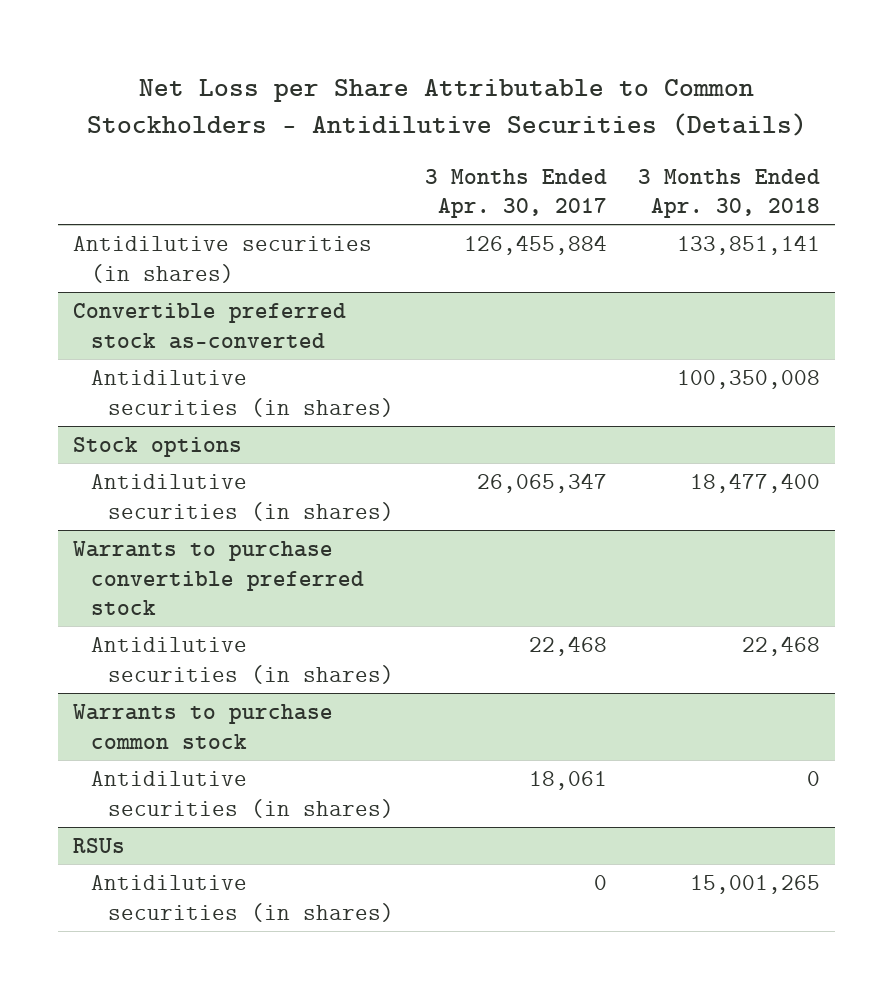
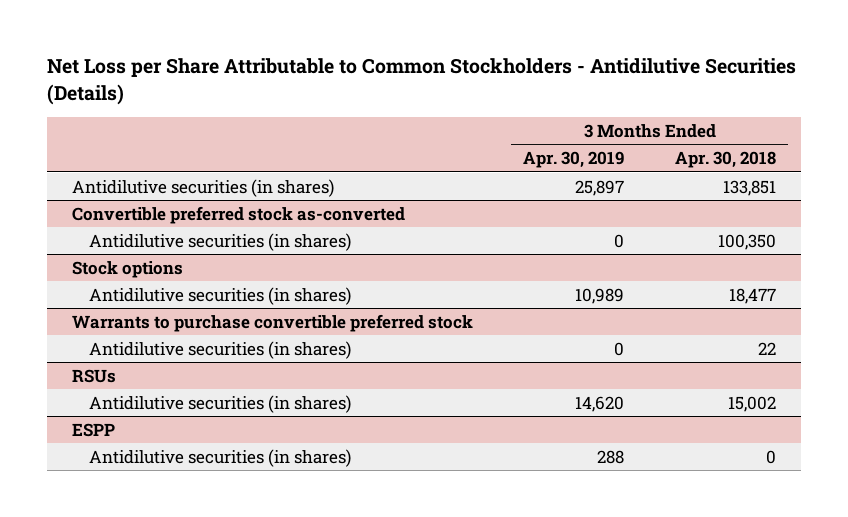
[425,168,608,218] 3 Months Ended Apr. 30, 2017 -> none
none -> [523,151,625,169] Apr. 30, 2019
[677,235,821,256] 133,851,141 -> [722,179,776,196] 133,851
[677,370,821,390] 100,350,008 -> [717,233,776,250] 100,350
[690,473,821,494] 18,477,400 -> [728,287,776,304] 18,477
[73,704,334,749] Warrants to purchase common stock -> none
[90,771,395,818] Antidilutive securities (in shares) -> none
[742,636,821,657] 22,468 -> [757,341,776,355] 22
[690,875,821,895] 15,001,265 -> [727,395,776,412] 15,002
none -> [71,422,115,437] ESPP
none -> [89,448,352,467] Antidilutive securities (in shares)

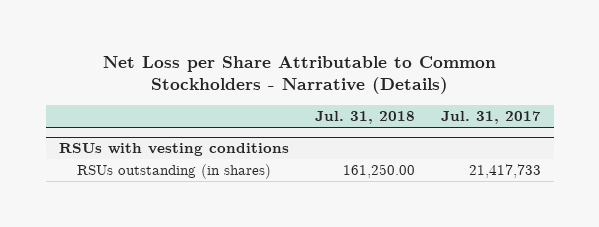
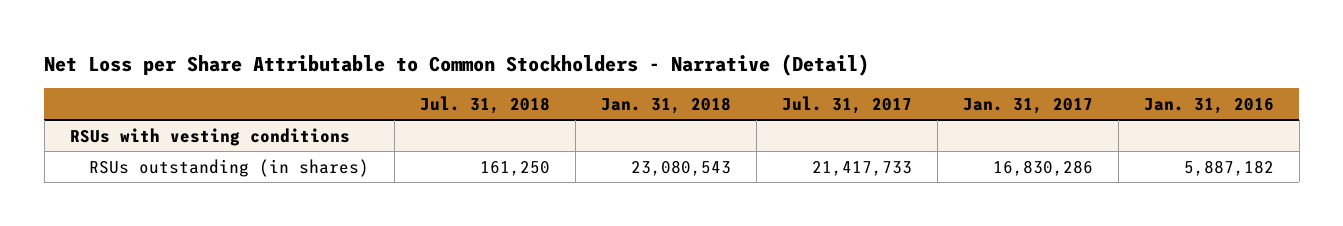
[102,55,496,95] Net Loss per Share Attributable to Common Stockholders - Narrative (Details) -> [44,53,870,76] Net Loss per Share Attributable to Common Stockholders - Narrative (Detail)
none -> [601,96,732,114] Jan. 31, 2018
none -> [962,97,1093,114] Jan. 31, 2017
none -> [1143,97,1274,114] Jan. 31, 2016
[342,164,415,179] 161,250.00 -> [480,160,551,176] 161,250

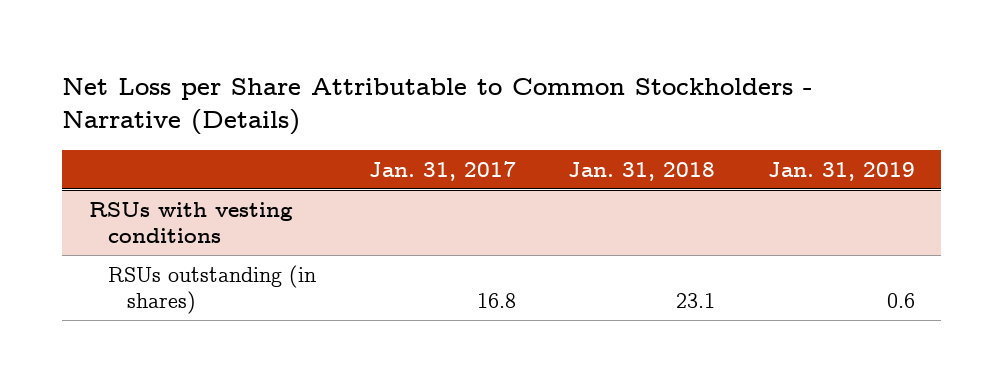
[44,53,870,76] Net Loss per Share Attributable to Common Stockholders - Narrative (Detail) -> [62,78,814,136] Net Loss per Share Attributable to Common Stockholders - Narrative (Details)
[420,95,551,114] Jul. 31, 2018 -> none
[781,95,912,114] Jul. 31, 2017 -> none
[1143,97,1274,114] Jan. 31, 2016 -> none
none -> [767,161,915,181] Jan. 31, 2019
[631,159,732,176] 23,080,543 -> [676,292,716,308] 23.1
[992,159,1093,176] 16,830,286 -> [476,292,516,308] 16.8

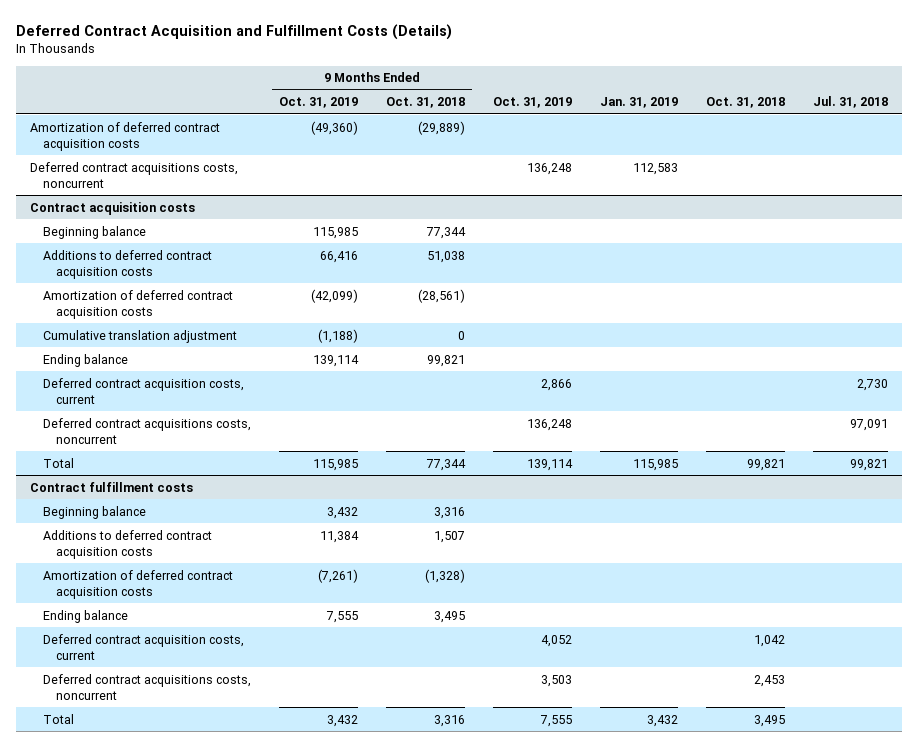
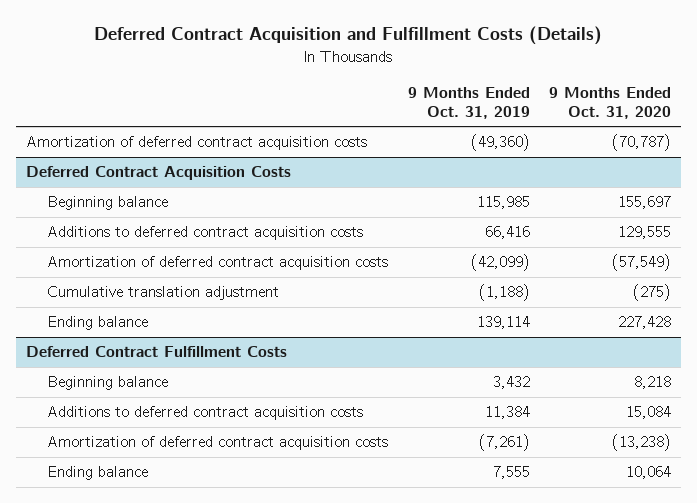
[386,97,466,109] Oct. 31, 2018 -> none
[493,97,573,109] Oct. 31, 2019 -> none
[600,97,679,109] Jan. 31, 2019 -> none
[706,97,786,109] Oct. 31, 2018 -> none
[813,96,889,109] Jul. 31, 2018 -> none
none -> [549,86,672,119] 9 Months Ended Oct. 31, 2020
[30,161,239,188] Deferred contract acquisitions costs, noncurrent -> none
[30,201,196,215] Contract acquisition costs -> [25,166,291,181] Deferred Contract Acquisition Costs
[43,377,245,404] Deferred contract acquisition costs, current -> none
[43,417,252,444] Deferred contract acquisitions costs, noncurrent -> none
[43,457,75,468] Total -> none
[30,481,194,492] Contract fulfillment costs -> [25,346,287,358] Deferred Contract Fulfillment Costs
[43,633,245,660] Deferred contract acquisition costs, current -> none
[43,673,252,700] Deferred contract acquisitions costs, noncurrent -> none
[43,713,75,724] Total -> none

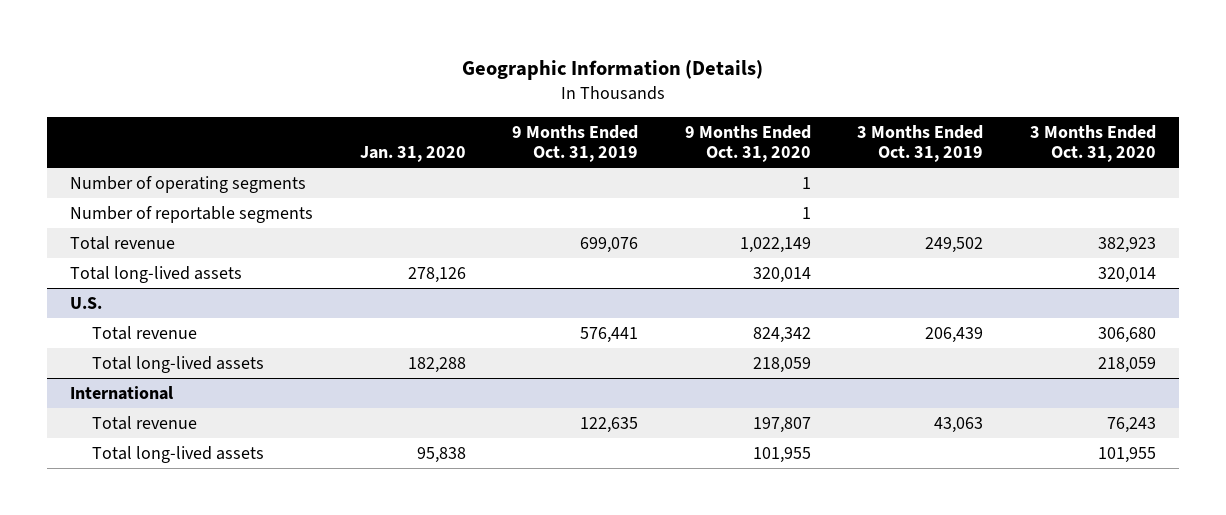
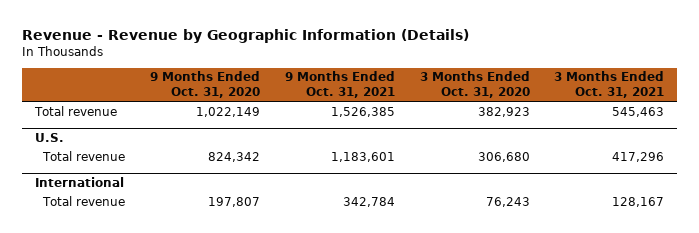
[462,59,764,80] Geographic Information (Details) -> [22,29,470,44] Revenue - Revenue by Geographic Information (Details)
[359,146,466,163] Jan. 31, 2020 -> none
[512,124,639,163] 9 Months Ended Oct. 31, 2019 -> none
[857,124,984,163] 3 Months Ended Oct. 31, 2019 -> none
none -> [284,71,395,99] 9 Months Ended Oct. 31, 2021
none -> [554,71,665,99] 3 Months Ended Oct. 31, 2021
[70,175,307,193] Number of operating segments -> none
[70,205,314,223] Number of reportable segments -> none
[70,265,243,283] Total long-lived assets -> none
[91,355,264,373] Total long-lived assets -> none
[91,445,264,463] Total long-lived assets -> none

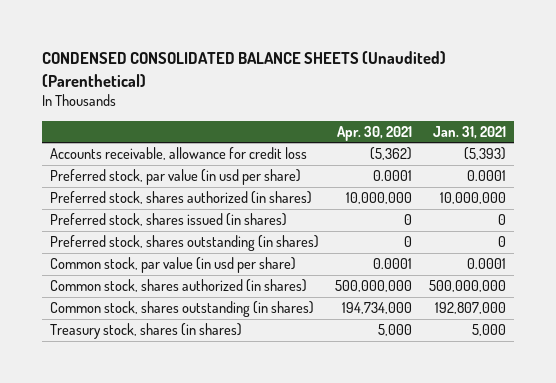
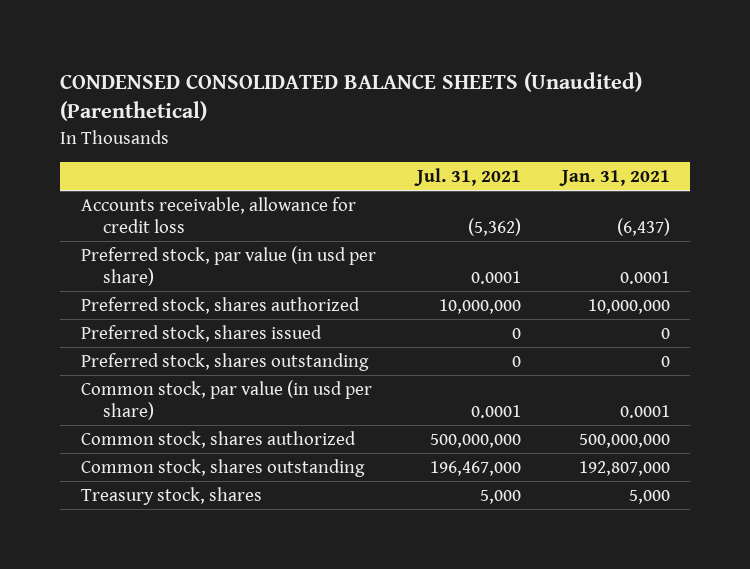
[337,125,413,141] Apr. 30, 2021 -> none
none -> [413,168,521,187] Jul. 31, 2021
[463,147,506,161] (5,393) -> [616,217,670,236] (6,437)
[50,191,313,205] Preferred stock, shares authorized (in shares) -> [80,296,360,314] Preferred stock, shares authorized
[50,213,288,227] Preferred stock, shares issued (in shares) -> [80,324,322,342] Preferred stock, shares issued
[50,235,320,252] Preferred stock, shares outstanding (in shares) -> [80,352,369,371] Preferred stock, shares outstanding
[50,279,308,293] Common stock, shares authorized (in shares) -> [80,430,356,448] Common stock, shares authorized
[50,301,315,318] Common stock, shares outstanding (in shares) -> [80,458,365,477] Common stock, shares outstanding
[50,323,243,340] Treasury stock, shares (in shares) -> [80,486,262,505] Treasury stock, shares

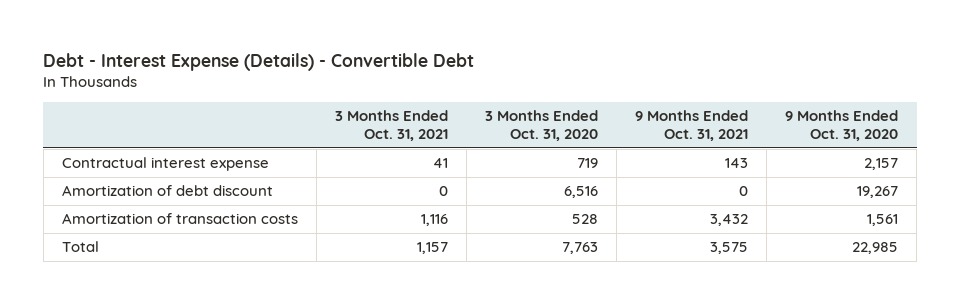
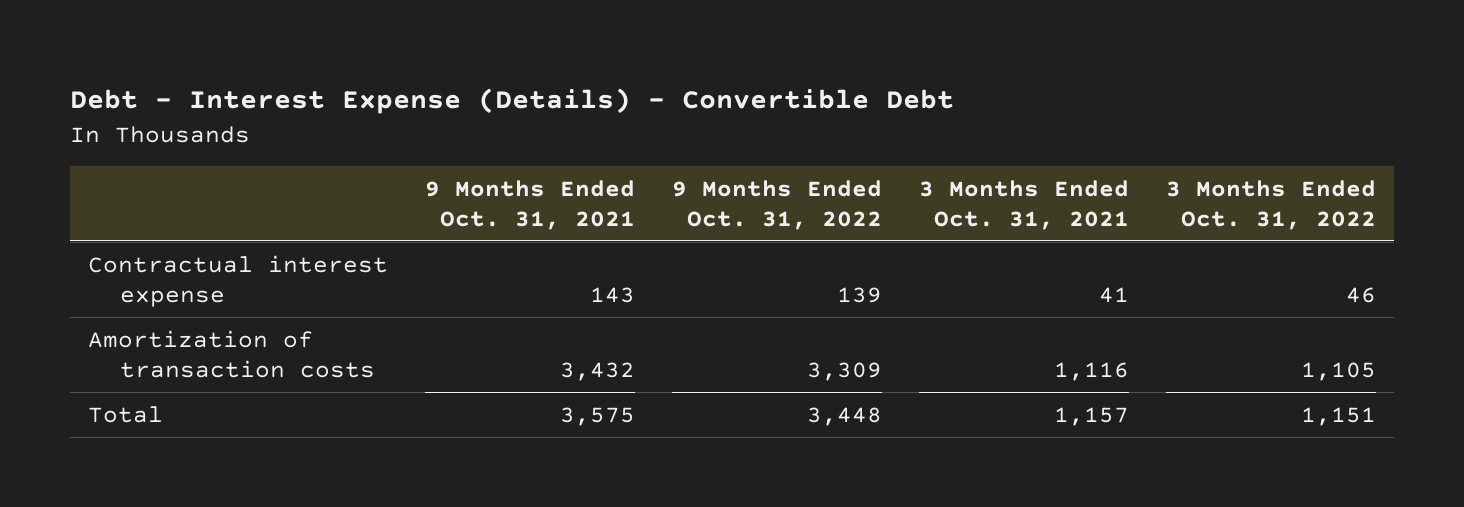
[484,110,598,142] 3 Months Ended Oct. 31, 2020 -> none
[785,110,899,142] 9 Months Ended Oct. 31, 2020 -> none
none -> [672,179,883,230] 9 Months Ended Oct. 31, 2022
none -> [1165,179,1376,230] 3 Months Ended Oct. 31, 2022
[61,185,273,197] Amortization of debt discount -> none

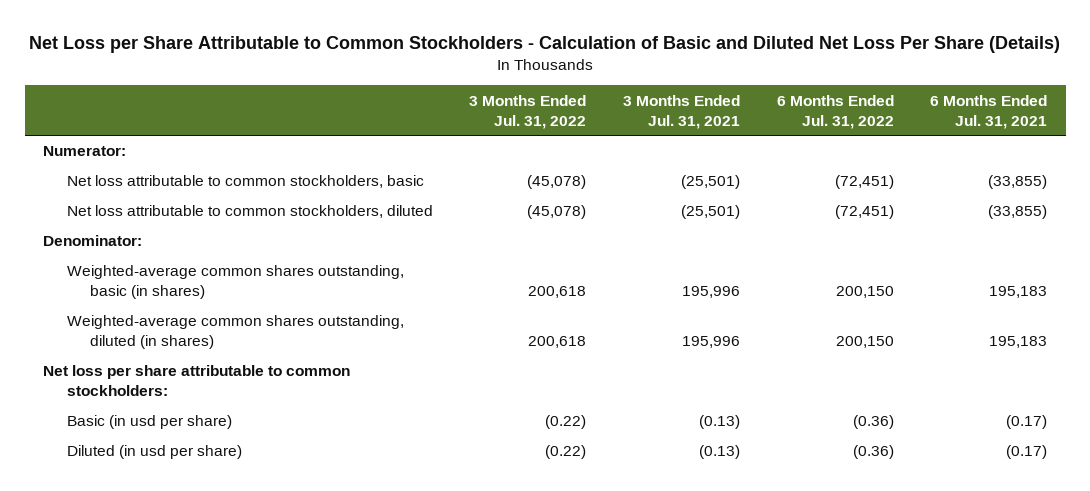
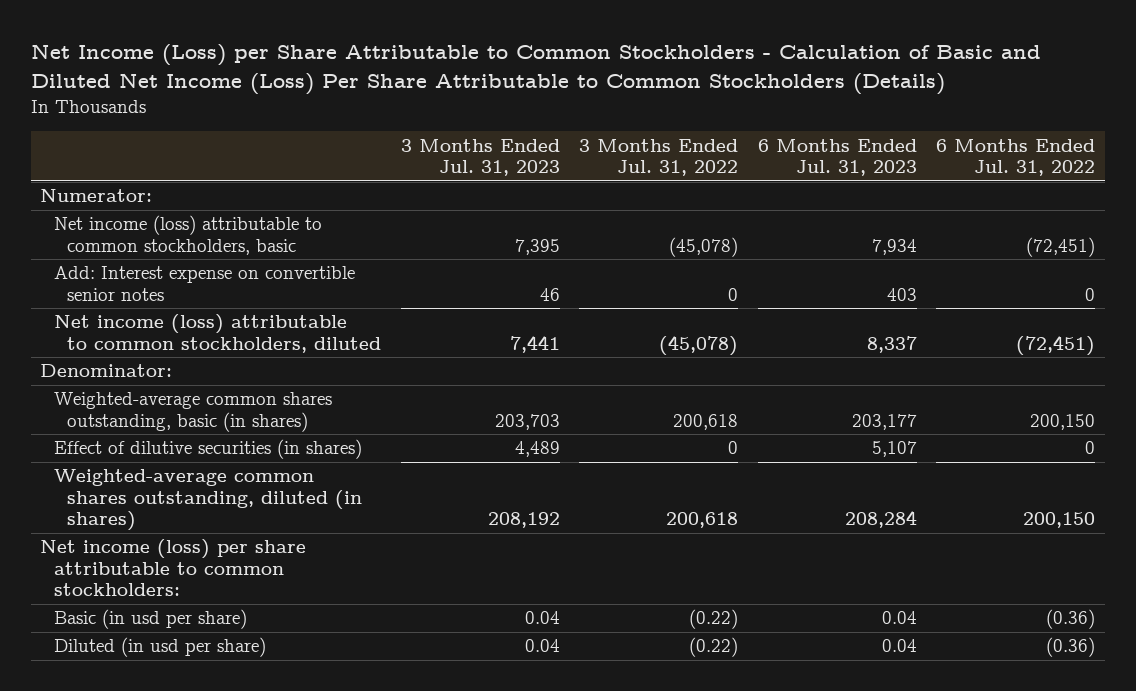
[29,35,1061,53] Net Loss per Share Attributable to Common Stockholders - Calculation of Basic and Diluted Net Loss Per Share (Details) -> [30,44,1041,95] Net Income (Loss) per Share Attributable to Common Stockholders - Calculation of Basic and Diluted Net Income (Loss) Per Share Attributable to Common Stockholders (Details)
[622,94,740,129] 3 Months Ended Jul. 31, 2021 -> none
[930,94,1048,129] 6 Months Ended Jul. 31, 2021 -> none
none -> [400,138,560,176] 3 Months Ended Jul. 31, 2023
none -> [757,138,917,176] 6 Months Ended Jul. 31, 2023
[66,175,424,189] Net loss attributable to common stockholders, basic -> [53,215,322,255] Net income (loss) attributable to common stockholders, basic
none -> [53,266,355,301] Add: Interest expense on convertible senior notes
[66,205,433,219] Net loss attributable to common stockholders, diluted -> [53,314,382,353] Net income (loss) attributable to common stockholders, diluted
none -> [53,439,362,460] Effect of dilutive securities (in shares)
[42,365,350,397] Net loss per share attributable to common stockholders: -> [40,539,307,597] Net income (loss) per share attributable to common stockholders:

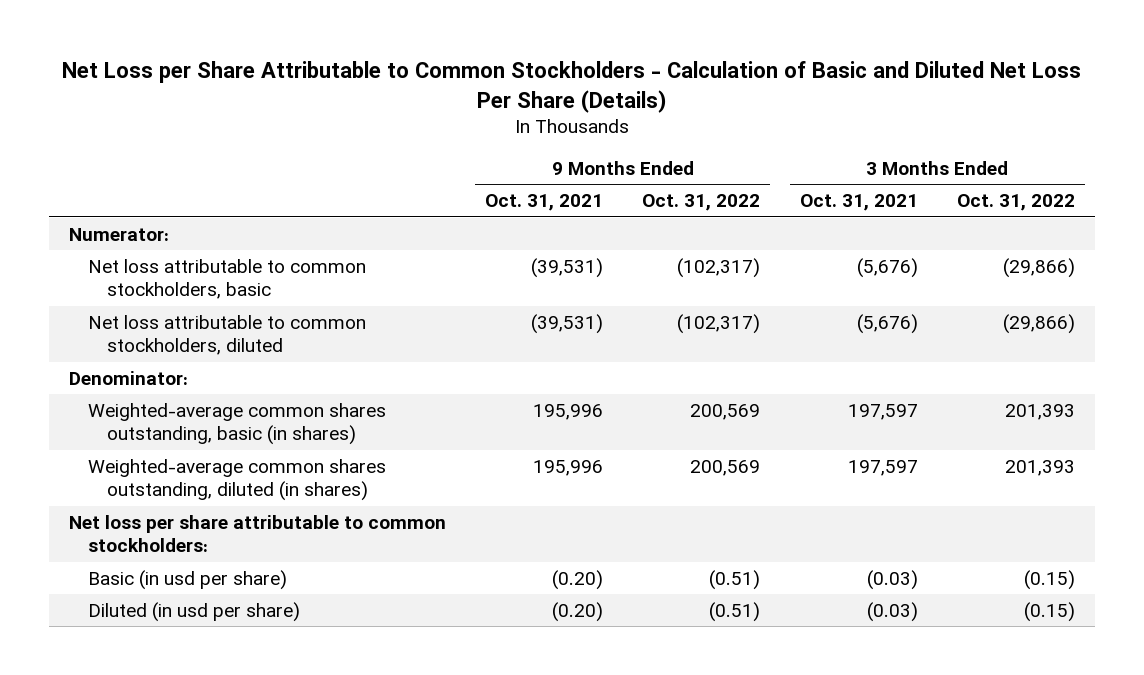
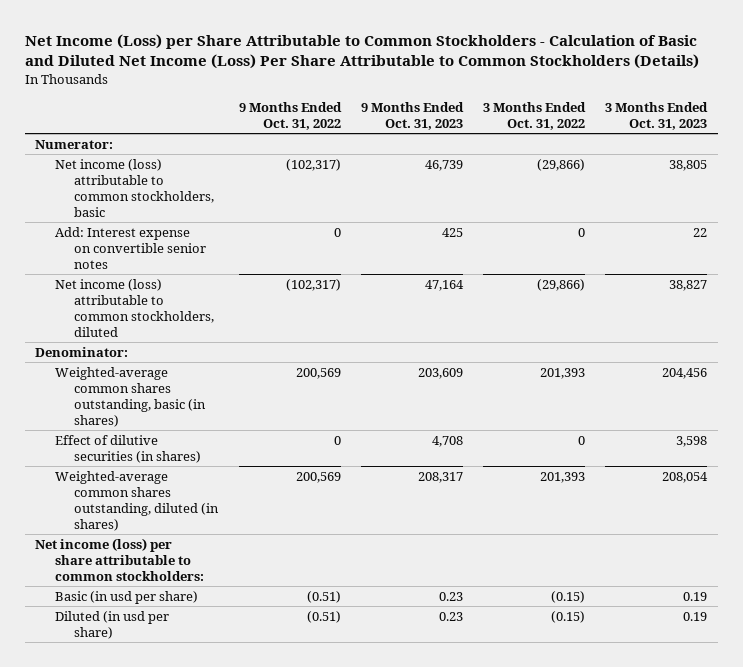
[61,61,1081,113] Net Loss per Share Attributable to Common Stockholders - Calculation of Basic and Diluted Net Loss Per Share (Details) -> [25,33,700,70] Net Income (Loss) per Share Attributable to Common Stockholders - Calculation of Basic and Diluted Net Income (Loss) Per Share Attributable to Common Stockholders (Details)
[485,194,604,212] Oct. 31, 2021 -> none
[799,194,918,212] Oct. 31, 2021 -> none
none -> [360,101,464,130] 9 Months Ended Oct. 31, 2023
none -> [605,101,709,130] 3 Months Ended Oct. 31, 2023
[87,258,366,300] Net loss attributable to common stockholders, basic -> [54,158,215,218] Net income (loss) attributable to common stockholders, basic
none -> [54,226,207,269] Add: Interest expense on convertible senior notes
[87,314,366,356] Net loss attributable to common stockholders, diluted -> [54,278,215,338] Net income (loss) attributable to common stockholders, diluted
none -> [54,434,202,463] Effect of dilutive securities (in shares)
[68,514,446,553] Net loss per share attributable to common stockholders: -> [35,537,204,581] Net income (loss) per share attributable to common stockholders:

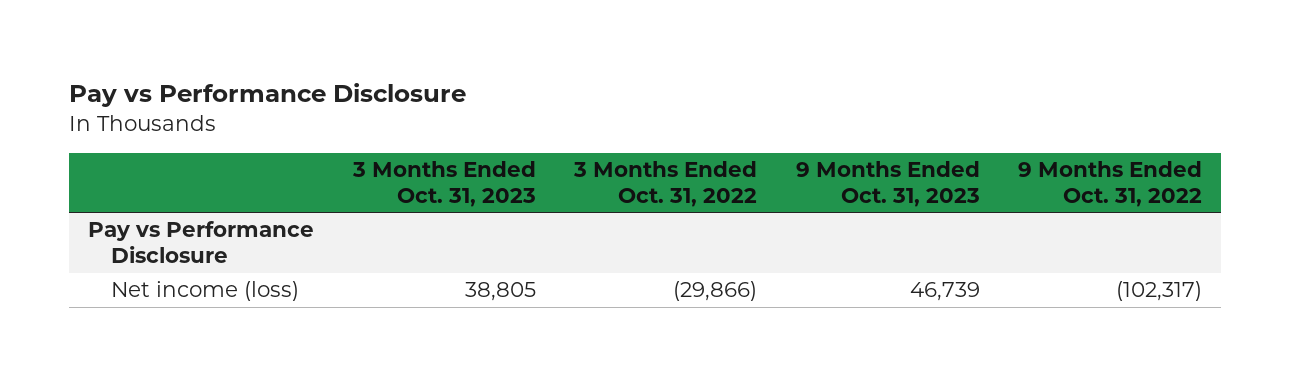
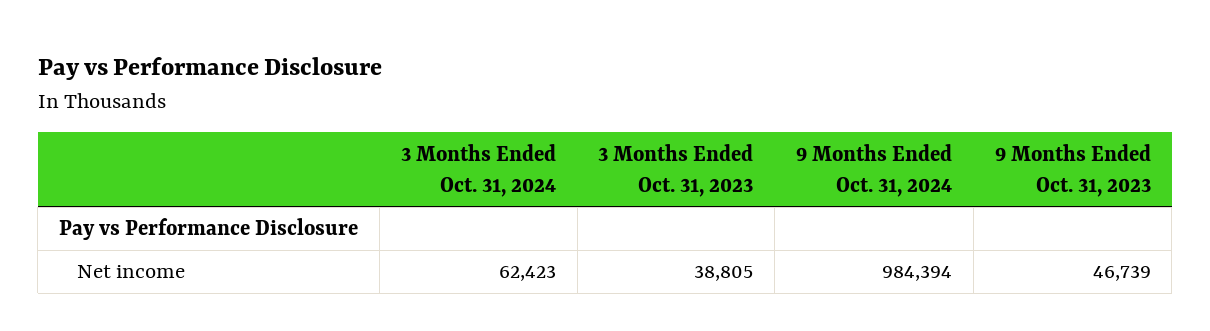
[573,160,758,208] 3 Months Ended Oct. 31, 2022 -> none
[1018,160,1203,208] 9 Months Ended Oct. 31, 2022 -> none
none -> [400,143,556,197] 3 Months Ended Oct. 31, 2024
none -> [795,143,952,197] 9 Months Ended Oct. 31, 2024
[110,281,299,302] Net income (loss) -> [76,265,185,279] Net income

